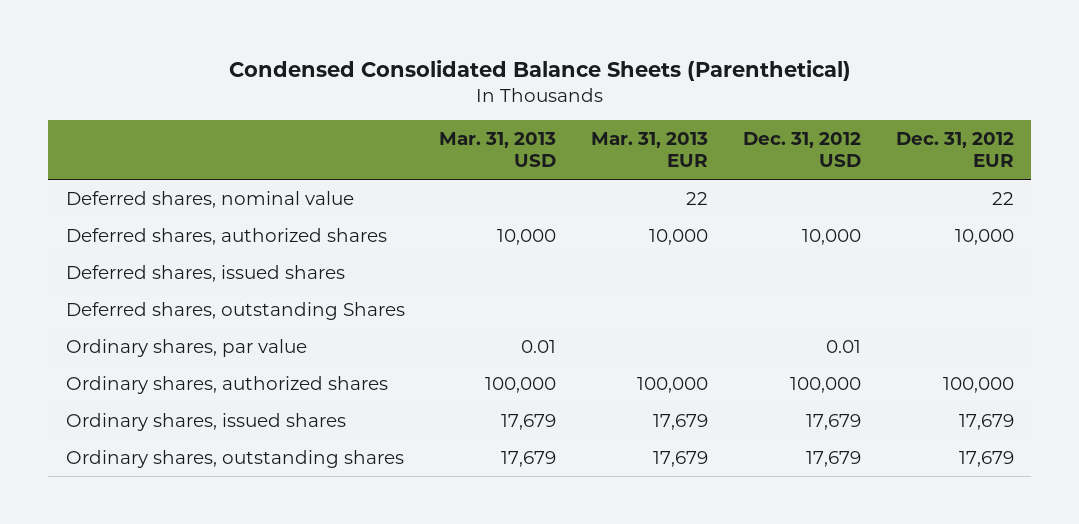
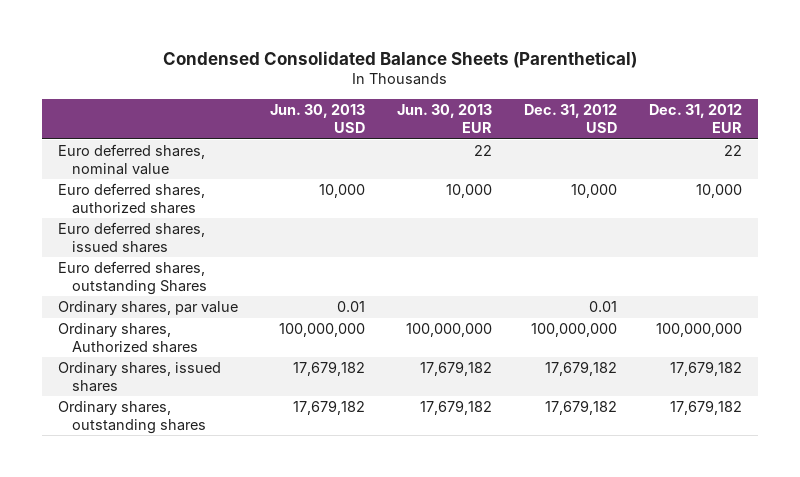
[439,131,557,168] Mar. 31, 2013 USD -> none
[591,131,709,168] Mar. 31, 2013 EUR -> none
none -> [269,104,365,134] Jun. 30, 2013 USD
none -> [396,104,492,134] Jun. 30, 2013 EUR
[65,190,354,208] Deferred shares, nominal value -> [57,144,205,175] Euro deferred shares, nominal value
[65,227,387,245] Deferred shares, authorized shares -> [57,183,205,214] Euro deferred shares, authorized shares
[65,264,345,282] Deferred shares, issued shares -> [57,222,205,253] Euro deferred shares, issued shares
[65,301,405,320] Deferred shares, outstanding Shares -> [57,261,208,295] Euro deferred shares, outstanding Shares
[65,375,388,394] Ordinary shares, authorized shares -> [57,323,199,353] Ordinary shares, Authorized shares
[789,376,861,393] 100,000 -> [530,323,617,338] 100,000,000
[942,376,1014,393] 100,000 -> [655,323,742,338] 100,000,000
[805,413,861,430] 17,679 -> [544,361,617,377] 17,679,182
[958,413,1014,430] 17,679 -> [669,361,742,377] 17,679,182
[805,450,861,467] 17,679 -> [544,400,617,416] 17,679,182
[958,450,1014,467] 17,679 -> [669,400,742,416] 17,679,182

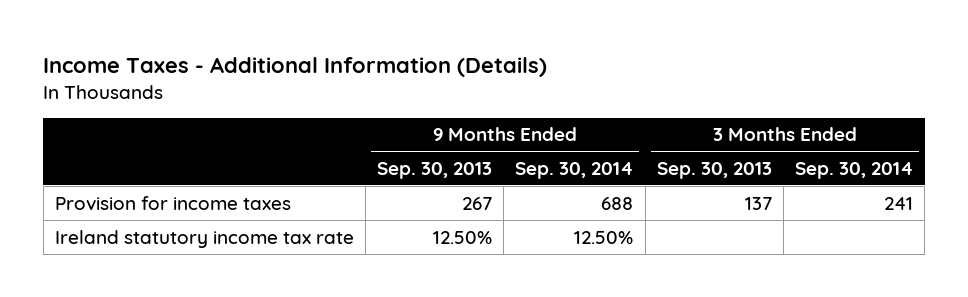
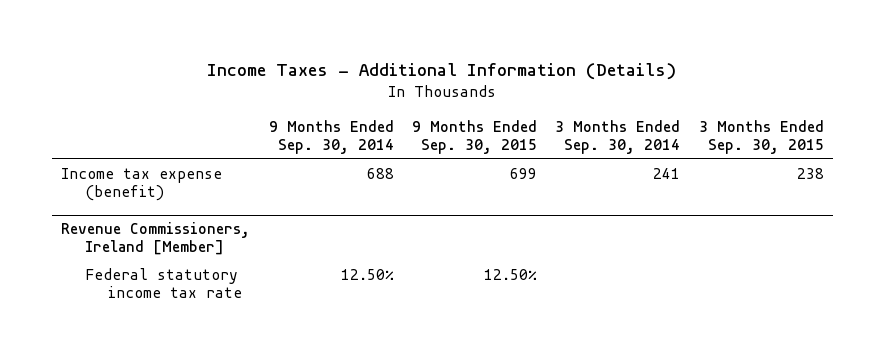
[377,161,493,179] Sep. 30, 2013 -> none
[656,161,772,179] Sep. 30, 2013 -> none
none -> [411,120,537,155] 9 Months Ended Sep. 30, 2015
none -> [698,120,824,155] 3 Months Ended Sep. 30, 2015
[54,195,291,211] Provision for income taxes -> [61,168,223,202] Income tax expense (benefit)
none -> [61,222,251,256] Revenue Commissioners, Ireland [Member]
[54,229,354,248] Ireland statutory income tax rate -> [84,268,242,299] Federal statutory income tax rate

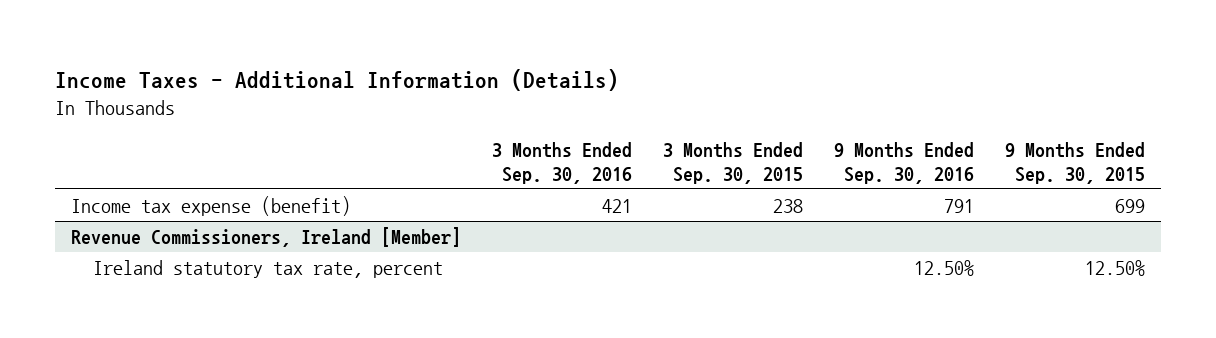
[268,120,394,155] 9 Months Ended Sep. 30, 2014 -> none
[555,120,681,155] 3 Months Ended Sep. 30, 2014 -> none
none -> [492,142,633,184] 3 Months Ended Sep. 30, 2016
none -> [834,142,975,184] 9 Months Ended Sep. 30, 2016
[84,268,242,299] Federal statutory income tax rate -> [93,259,444,278] Ireland statutory tax rate, percent

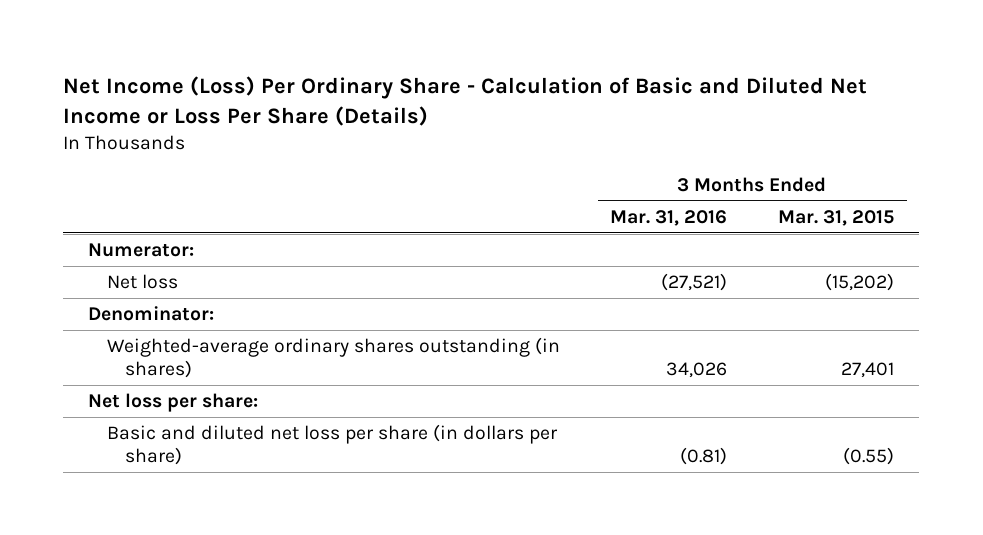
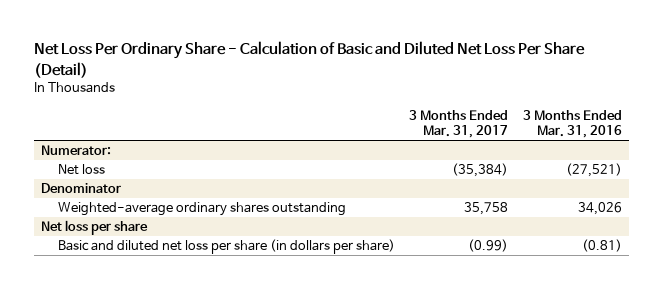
[63,76,868,127] Net Income (Loss) Per Ordinary Share - Calculation of Basic and Diluted Net Income or Loss Per Share (Details) -> [33,41,585,78] Net Loss Per Ordinary Share - Calculation of Basic and Diluted Net Loss Per Share (Detail)
[778,209,895,226] Mar. 31, 2015 -> none
none -> [409,109,509,139] 3 Months Ended Mar. 31, 2017
[88,306,215,322] Denominator: -> [41,183,122,194] Denominator
[106,337,560,378] Weighted-average ordinary shares outstanding (in shares) -> [58,202,347,217] Weighted-average ordinary shares outstanding
[88,393,259,413] Net loss per share: -> [41,220,149,236] Net loss per share

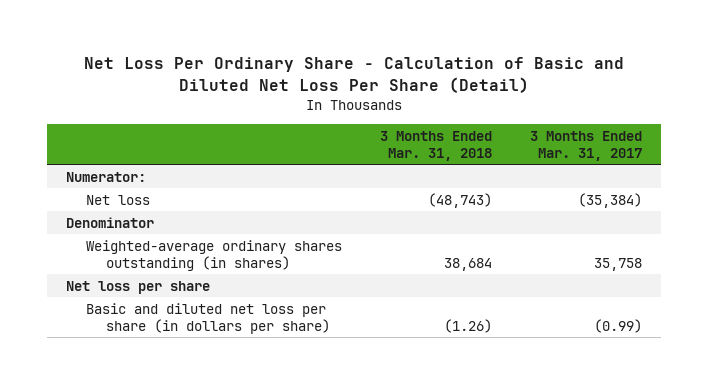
[522,109,622,139] 3 Months Ended Mar. 31, 2016 -> none
none -> [379,130,492,162] 3 Months Ended Mar. 31, 2018
[58,202,347,217] Weighted-average ordinary shares outstanding -> [86,239,343,272] Weighted-average ordinary shares outstanding (in shares)

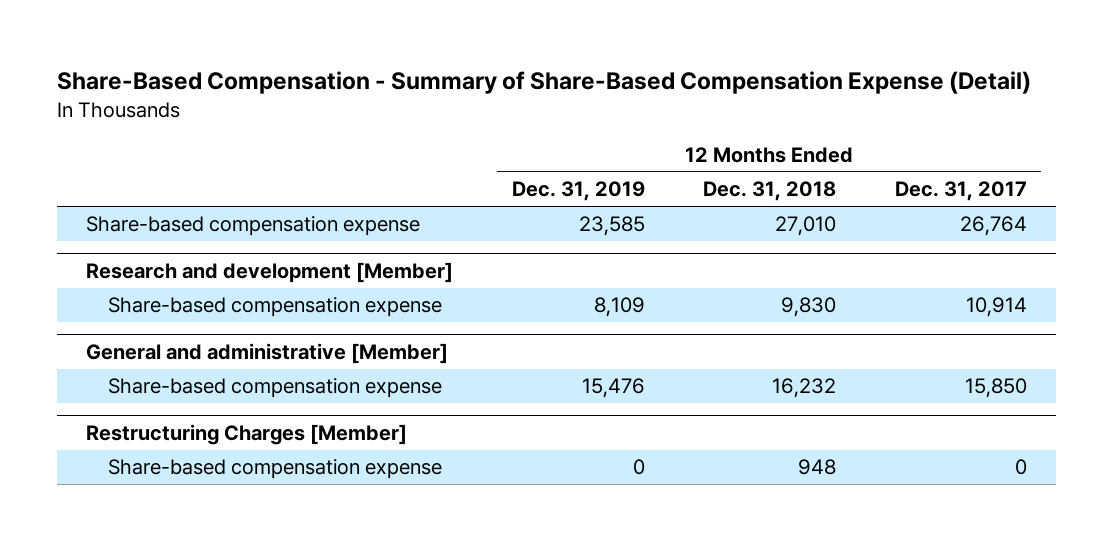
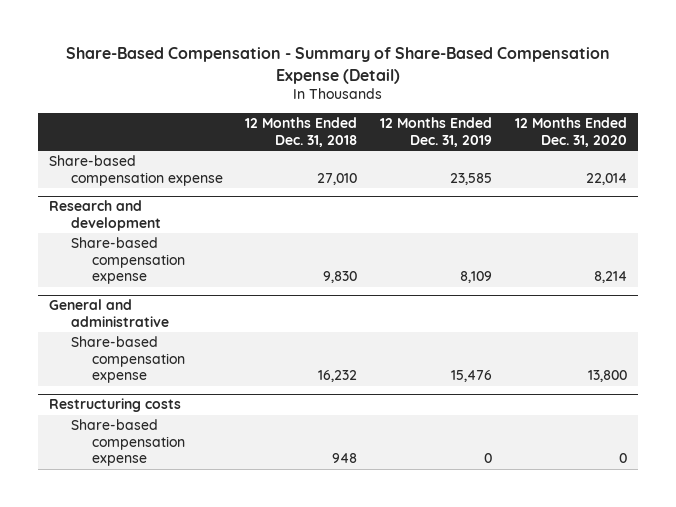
[894,181,1027,202] Dec. 31, 2017 -> none
none -> [514,117,627,147] 12 Months Ended Dec. 31, 2020
[86,261,454,283] Research and development [Member] -> [49,200,161,231] Research and development
[86,342,449,364] General and administrative [Member] -> [49,299,169,327] General and administrative
[86,423,408,445] Restructuring Charges [Member] -> [49,398,182,413] Restructuring costs

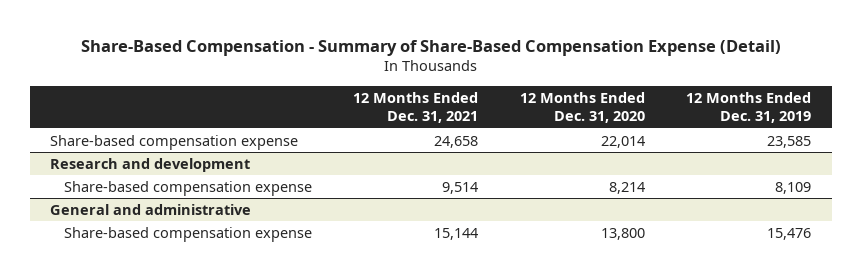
[245,117,358,147] 12 Months Ended Dec. 31, 2018 -> none
none -> [353,91,479,124] 12 Months Ended Dec. 31, 2021
[49,398,182,413] Restructuring costs -> none
[70,419,186,467] Share-based compensation expense -> none

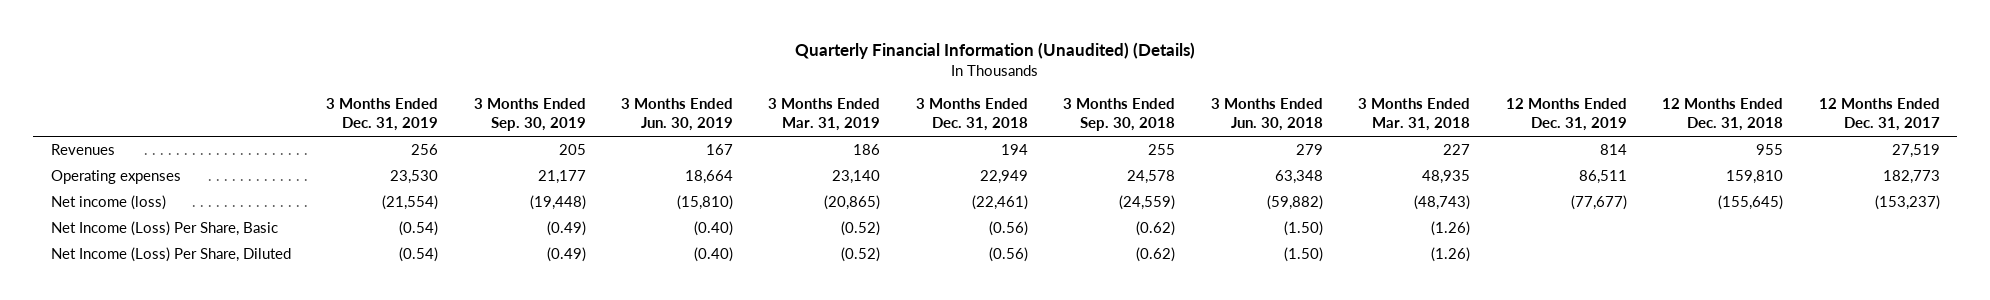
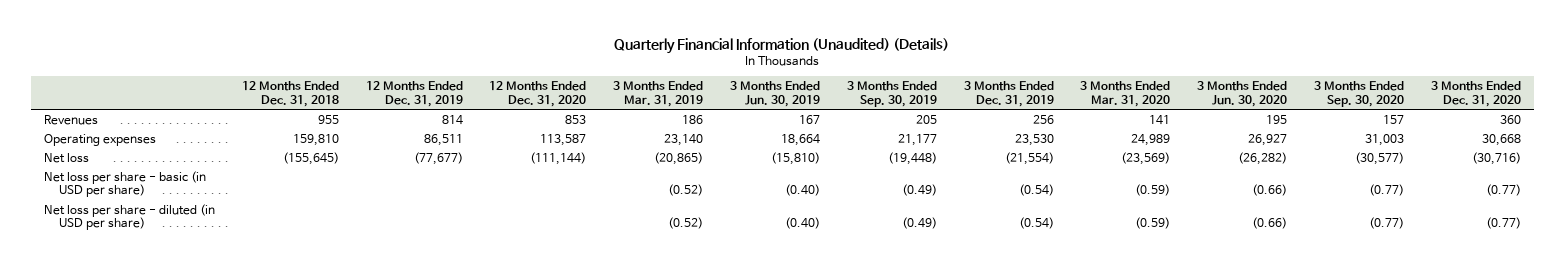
[915,98,1028,132] 3 Months Ended Dec. 31, 2018 -> none
[1063,98,1176,132] 3 Months Ended Sep. 30, 2018 -> none
[1210,98,1323,132] 3 Months Ended Jun. 30, 2018 -> none
[1358,98,1471,132] 3 Months Ended Mar. 31, 2018 -> none
[1818,98,1940,132] 12 Months Ended Dec. 31, 2017 -> none
none -> [489,81,587,107] 12 Months Ended Dec. 31, 2020
none -> [1080,81,1171,107] 3 Months Ended Mar. 31, 2020
none -> [1197,81,1288,107] 3 Months Ended Jun. 30, 2020
none -> [1313,81,1404,107] 3 Months Ended Sep. 30, 2020
none -> [1430,81,1521,107] 3 Months Ended Dec. 31, 2020
[50,195,166,211] Net income (loss) -> [44,152,90,163] Net loss
[50,221,278,237] Net Income (Loss) Per Share, Basic -> [44,170,207,198] Net loss per share - basic (in USD per share)
[50,247,291,263] Net Income (Loss) Per Share, Diluted -> [44,203,216,231] Net loss per share - diluted (in USD per share)

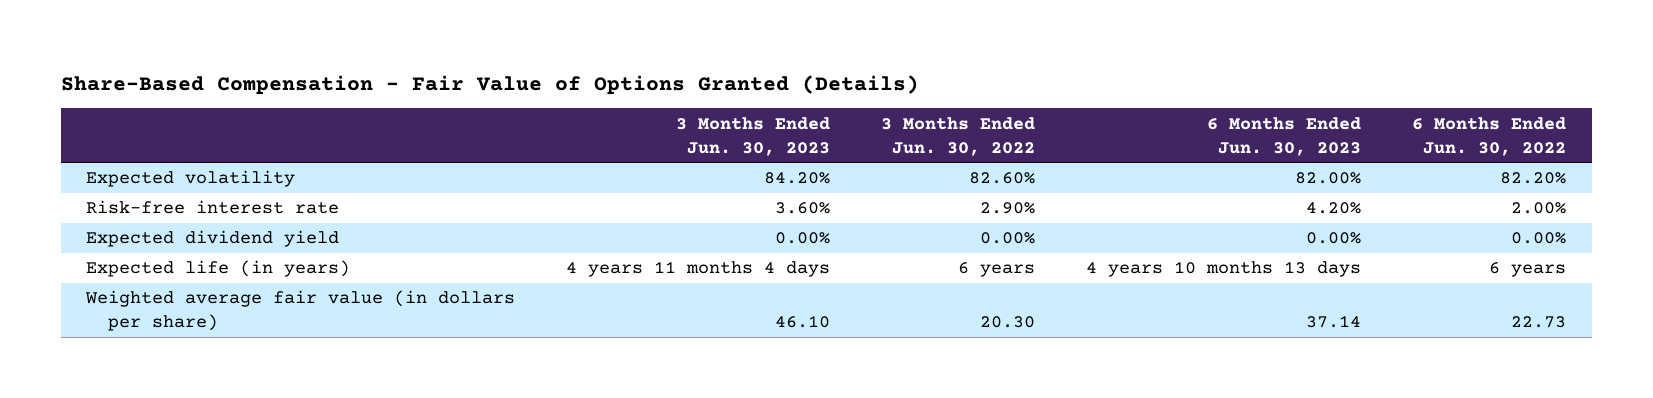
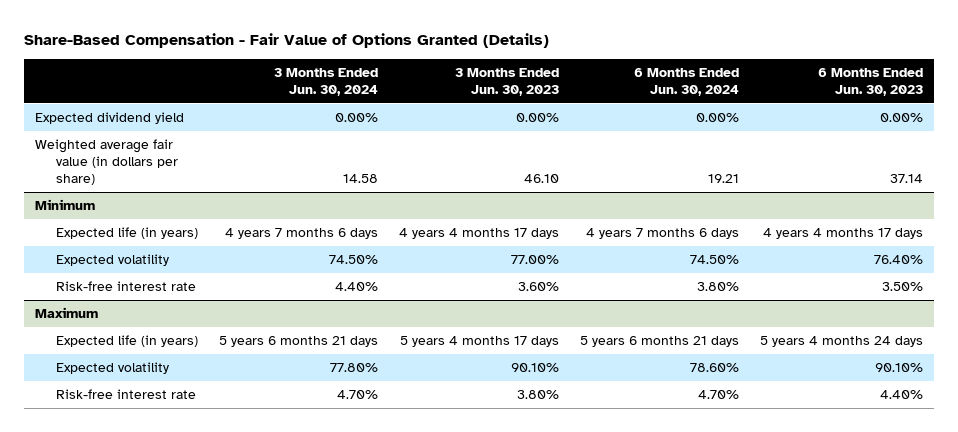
[881,116,1036,156] 3 Months Ended Jun. 30, 2022 -> none
[1412,116,1567,156] 6 Months Ended Jun. 30, 2022 -> none
none -> [273,68,378,97] 3 Months Ended Jun. 30, 2024
none -> [634,68,740,97] 6 Months Ended Jun. 30, 2024
[86,170,296,188] Expected volatility -> none
[86,200,340,215] Risk-free interest rate -> none
[86,260,351,278] Expected life (in years) -> none
none -> [34,198,95,210] Minimum
none -> [55,226,198,239] Expected life (in years)
none -> [55,253,169,266] Expected volatility
none -> [55,280,196,291] Risk-free interest rate
none -> [34,306,98,318] Maximum
none -> [55,334,198,347] Expected life (in years)
none -> [55,361,169,374] Expected volatility
none -> [55,388,196,399] Risk-free interest rate

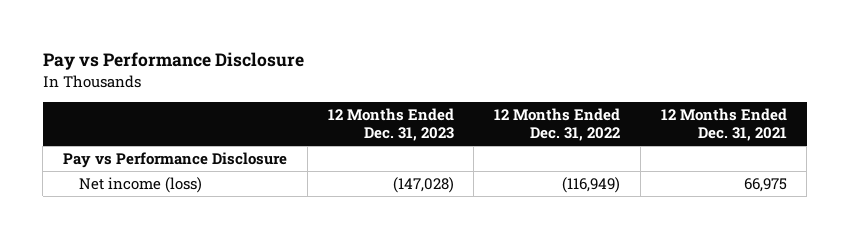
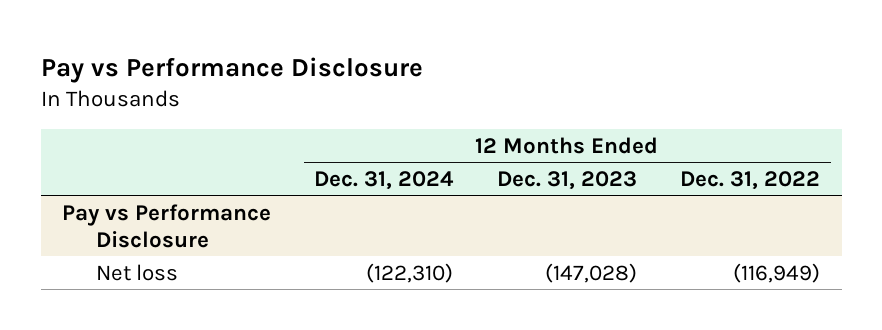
[660,108,787,141] 12 Months Ended Dec. 31, 2021 -> none
none -> [314,170,455,190] Dec. 31, 2024
[79,177,203,194] Net income (loss) -> [96,263,179,281] Net loss

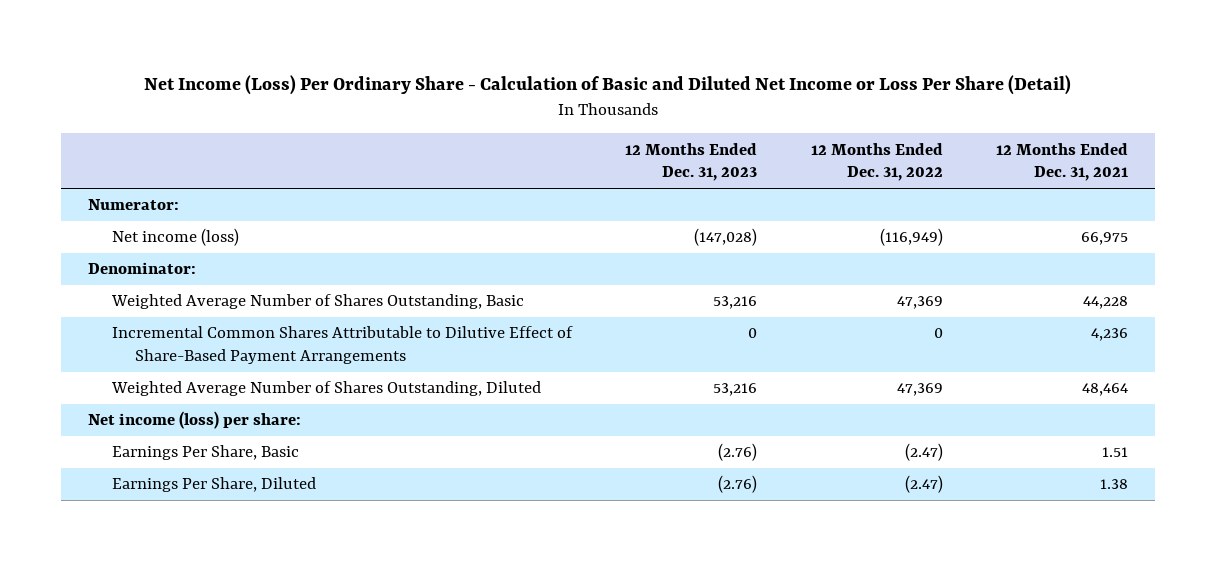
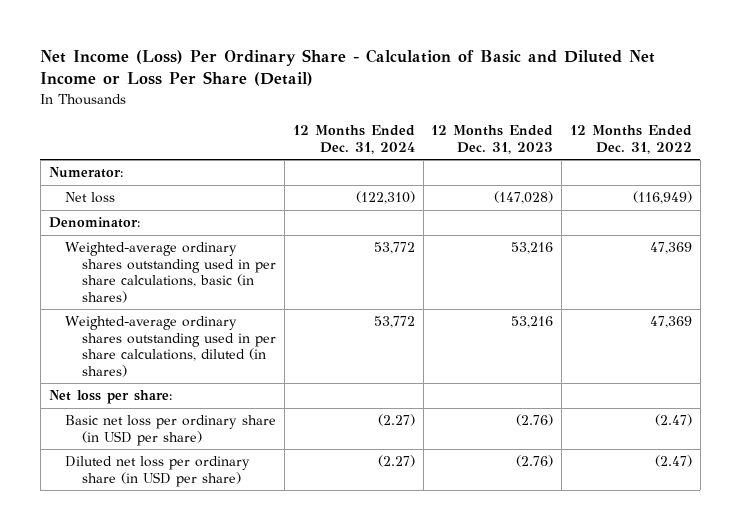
[995,142,1128,182] 12 Months Ended Dec. 31, 2021 -> none
none -> [292,125,415,154] 12 Months Ended Dec. 31, 2024
[111,228,239,247] Net income (loss) -> [65,192,116,204] Net loss
[111,326,573,364] Incremental Common Shares Attributable to Dilutive Effect of Share-Based Payment Arrangements -> none
[110,294,524,310] Weighted Average Number of Shares Outstanding, Basic -> [65,242,276,303] Weighted-average ordinary shares outstanding used in per share calculations, basic (in shares)
[110,381,541,397] Weighted Average Number of Shares Outstanding, Diluted -> [65,316,276,377] Weighted-average ordinary shares outstanding used in per share calculations, diluted (in shares)
[88,411,302,430] Net income (loss) per share: -> [48,390,172,405] Net loss per share:
[111,445,299,461] Earnings Per Share, Basic -> [65,415,277,446] Basic net loss per ordinary share (in USD per share)
[111,477,316,493] Earnings Per Share, Diluted -> [65,456,251,487] Diluted net loss per ordinary share (in USD per share)

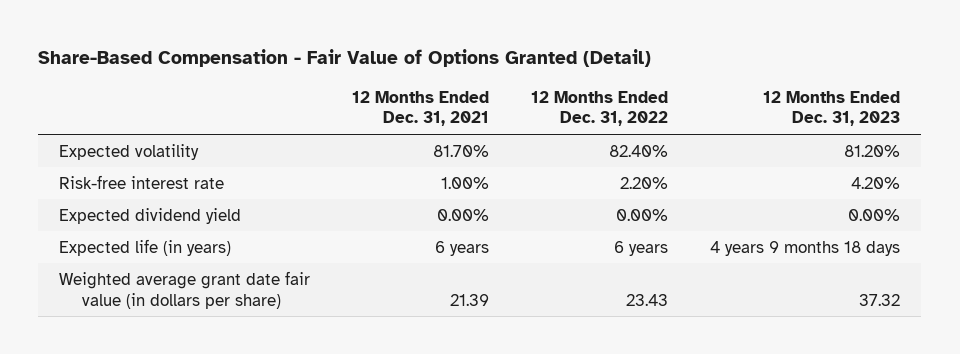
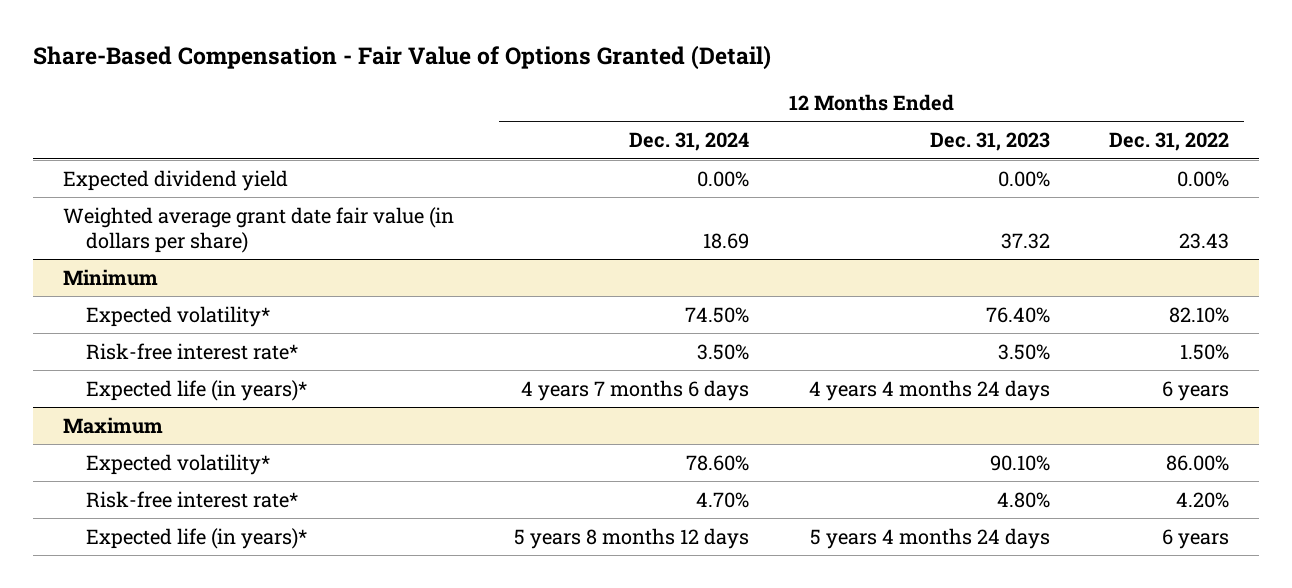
[352,90,490,127] 12 Months Ended Dec. 31, 2021 -> none
none -> [628,132,749,152] Dec. 31, 2024
[59,143,200,160] Expected volatility -> none
[59,174,225,189] Risk-free interest rate -> none
[59,238,232,256] Expected life (in years) -> none
none -> [62,268,158,286] Minimum
none -> [86,305,271,327] Expected volatility*
none -> [86,342,299,360] Risk-free interest rate*
none -> [86,379,308,401] Expected life (in years)*
none -> [62,416,163,434] Maximum
none -> [86,453,271,475] Expected volatility*
none -> [86,490,299,508] Risk-free interest rate*
none -> [86,527,308,549] Expected life (in years)*

